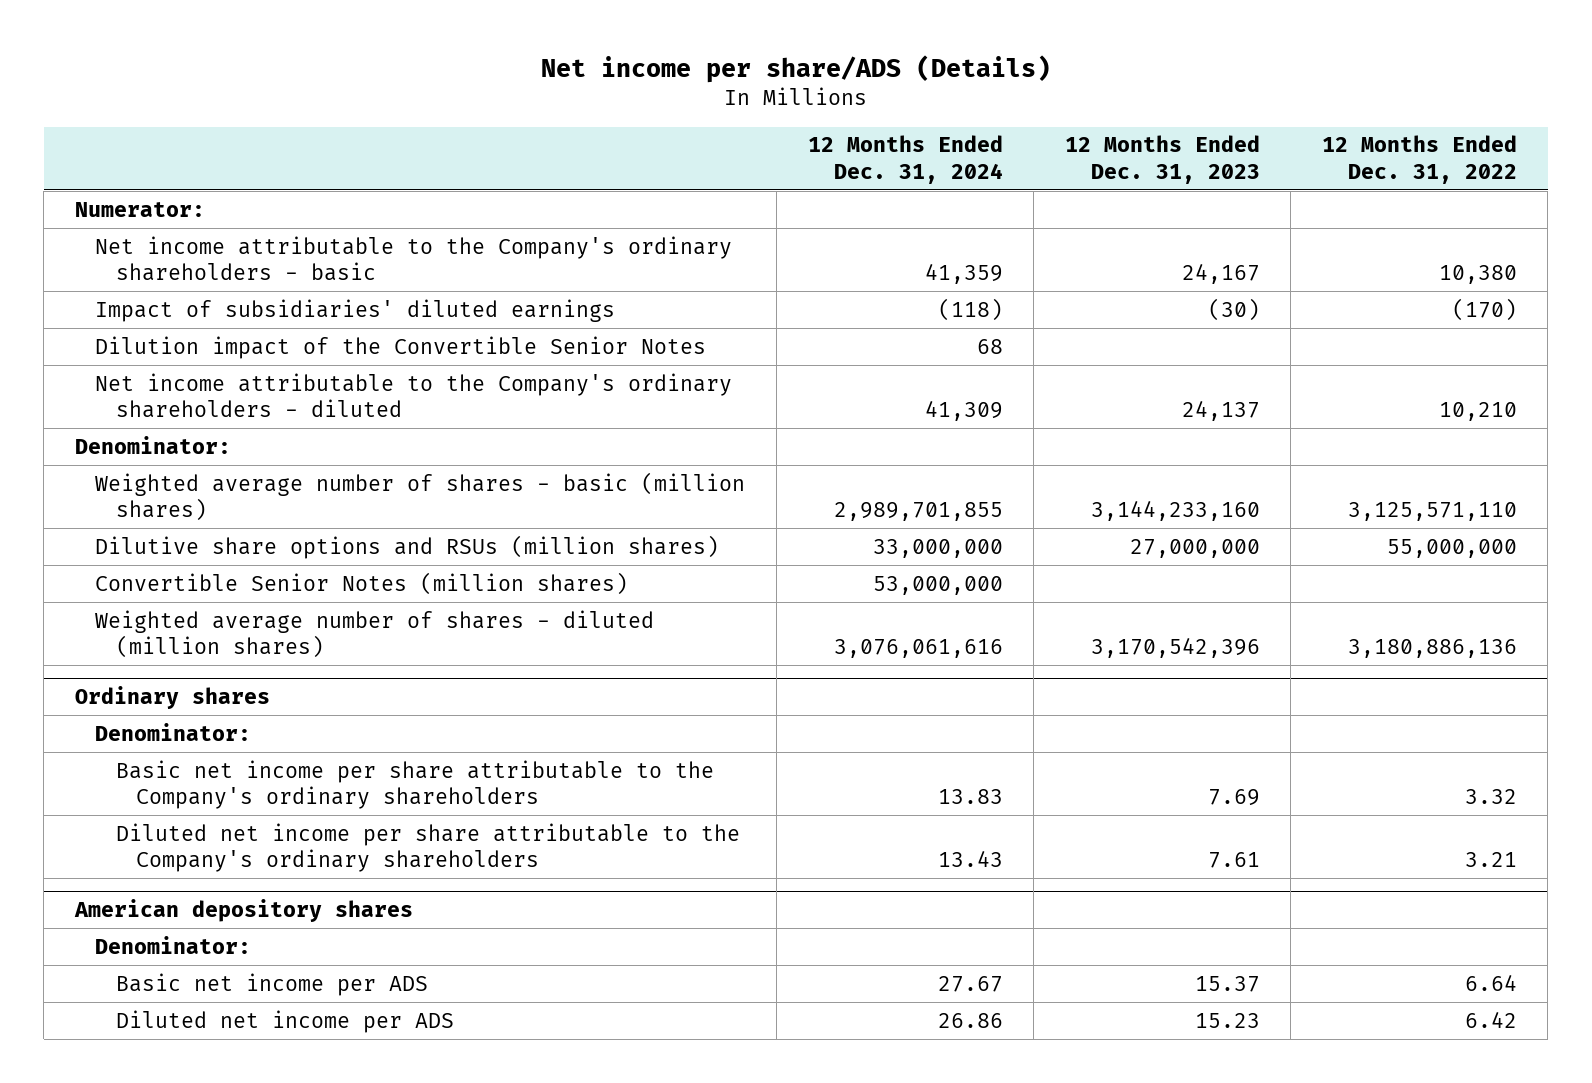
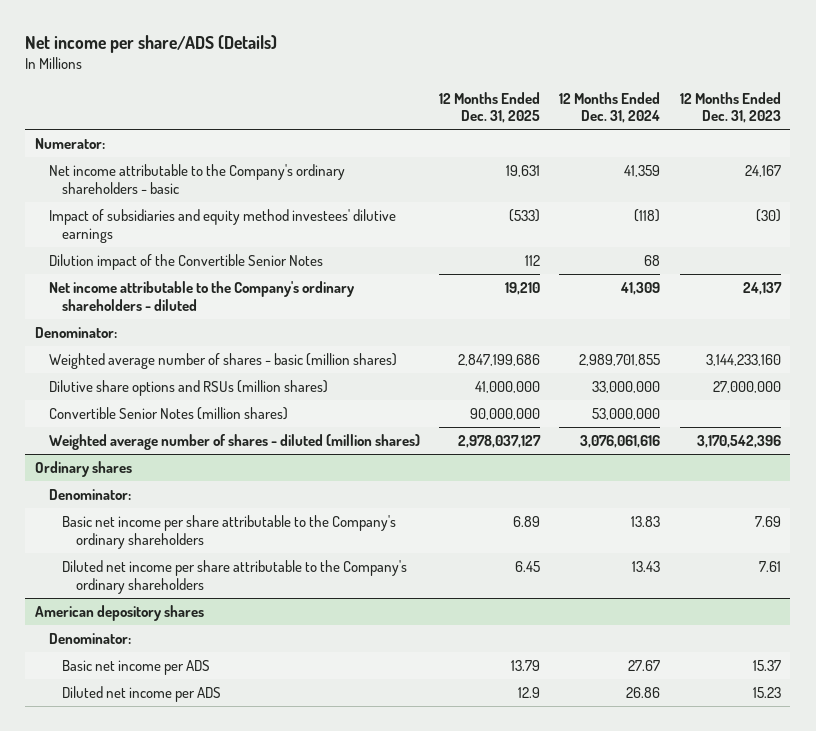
[1321,135,1517,184] 12 Months Ended Dec. 31, 2022 -> none
none -> [438,91,540,124] 12 Months Ended Dec. 31, 2025
[95,298,616,322] Impact of subsidiaries' diluted earnings -> [48,209,396,243] Impact of subsidiaries and equity method investees' dilutive earnings

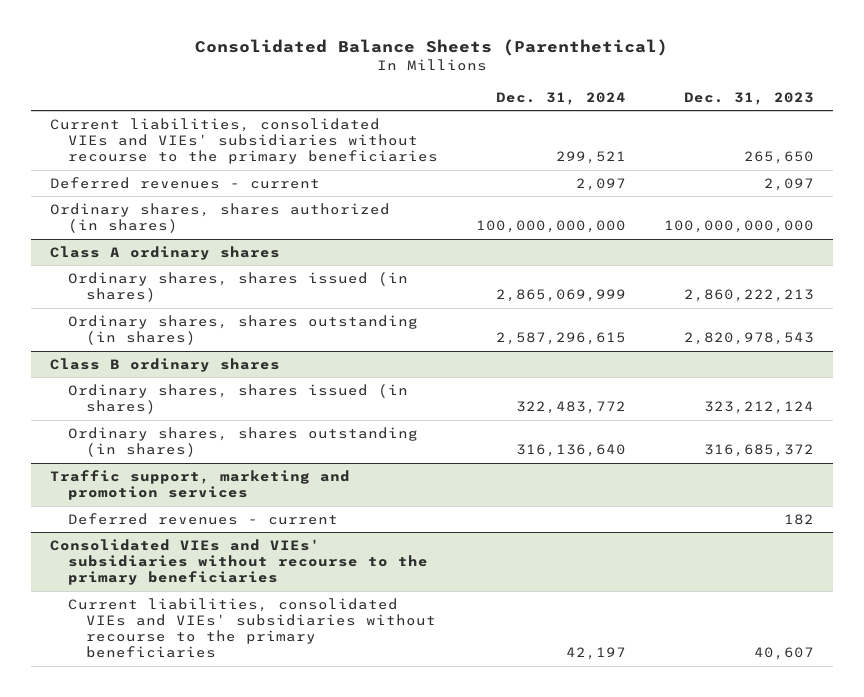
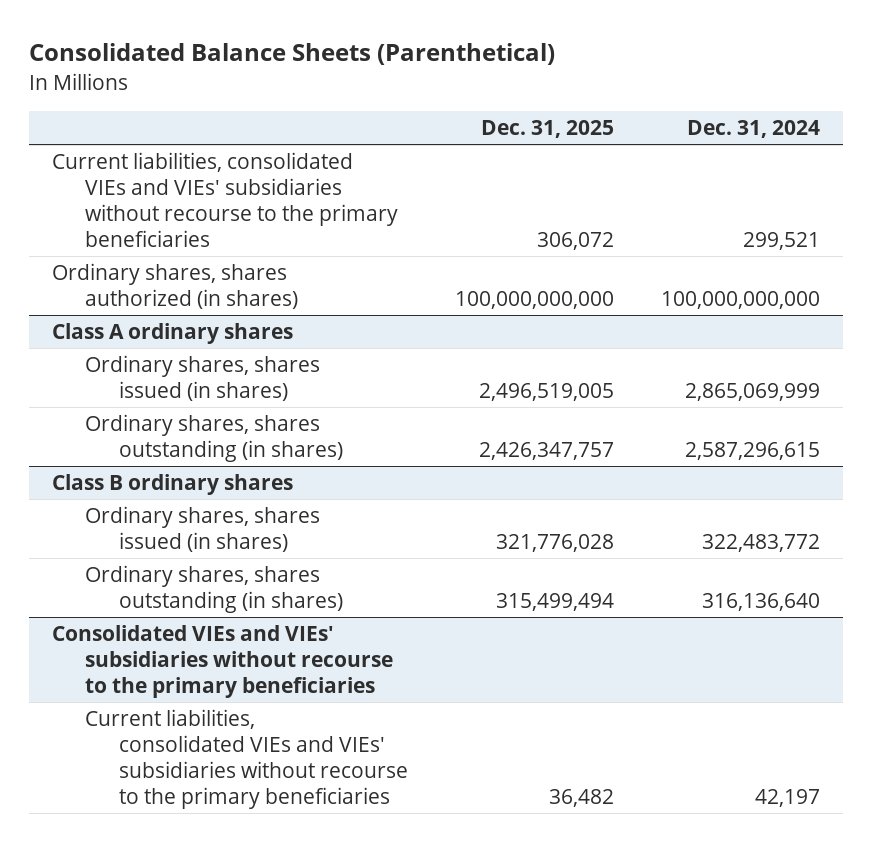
[684,91,815,105] Dec. 31, 2023 -> none
none -> [480,119,614,138] Dec. 31, 2025
[50,176,321,189] Deferred revenues - current -> none
[50,469,351,501] Traffic support, marketing and promotion services -> none
[68,512,339,525] Deferred revenues - current -> none

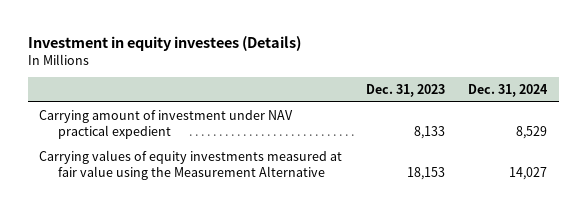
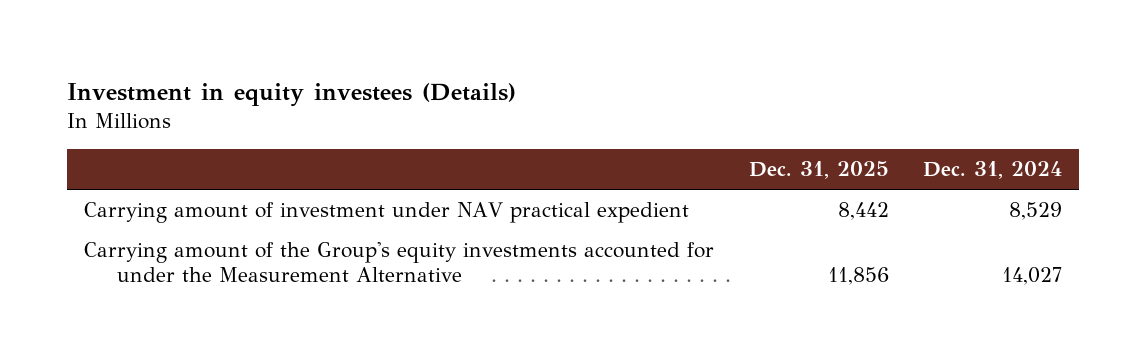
[365,84,445,98] Dec. 31, 2023 -> none
none -> [748,161,889,180] Dec. 31, 2025
[39,149,343,181] Carrying values of equity investments measured at fair value using the Measurement Alternative -> [84,242,715,282] Carrying amount of the Group's equity investments accounted for under the Measurement Alternative

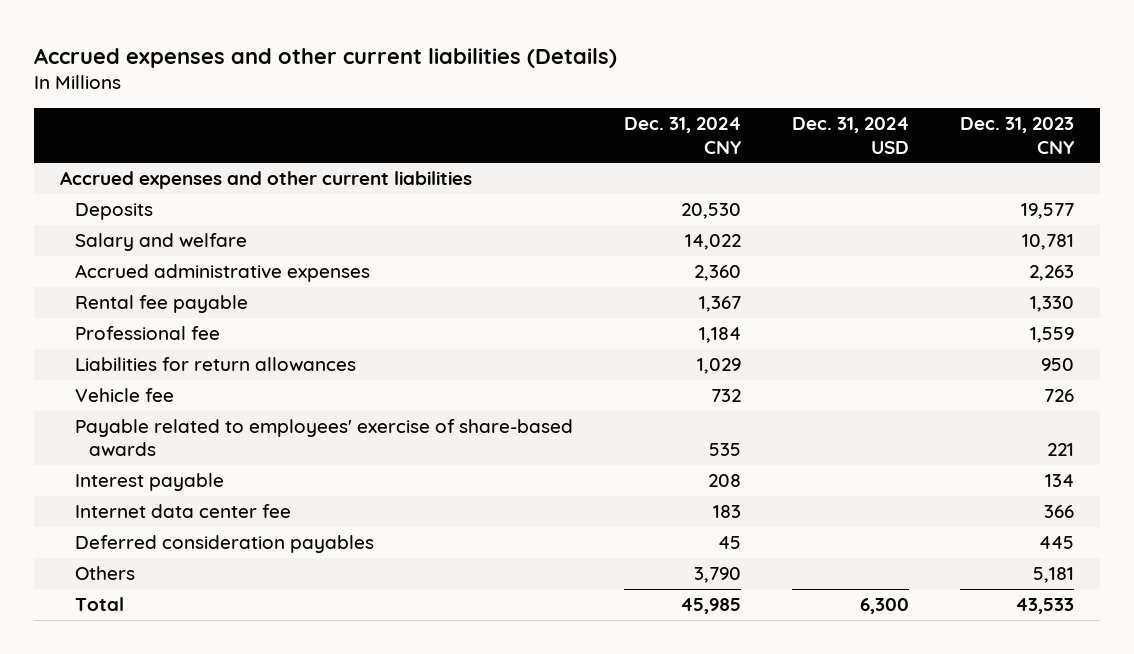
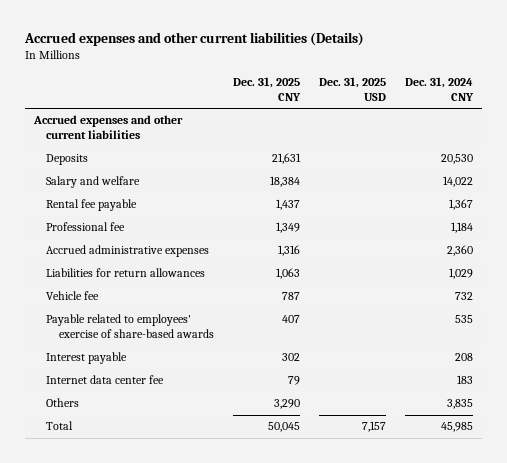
[792,117,910,154] Dec. 31, 2024 USD -> none
[960,117,1076,154] Dec. 31, 2023 CNY -> none
none -> [232,77,301,102] Dec. 31, 2025 CNY
none -> [318,77,386,102] Dec. 31, 2025 USD
[74,264,370,283] Accrued administrative expenses -> [46,245,210,258] Accrued administrative expenses
[74,535,374,554] Deferred consideration payables -> none
[693,567,741,584] 3,790 -> [446,399,473,410] 3,835

